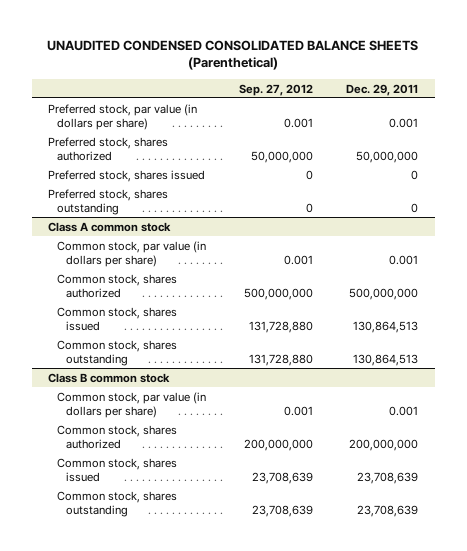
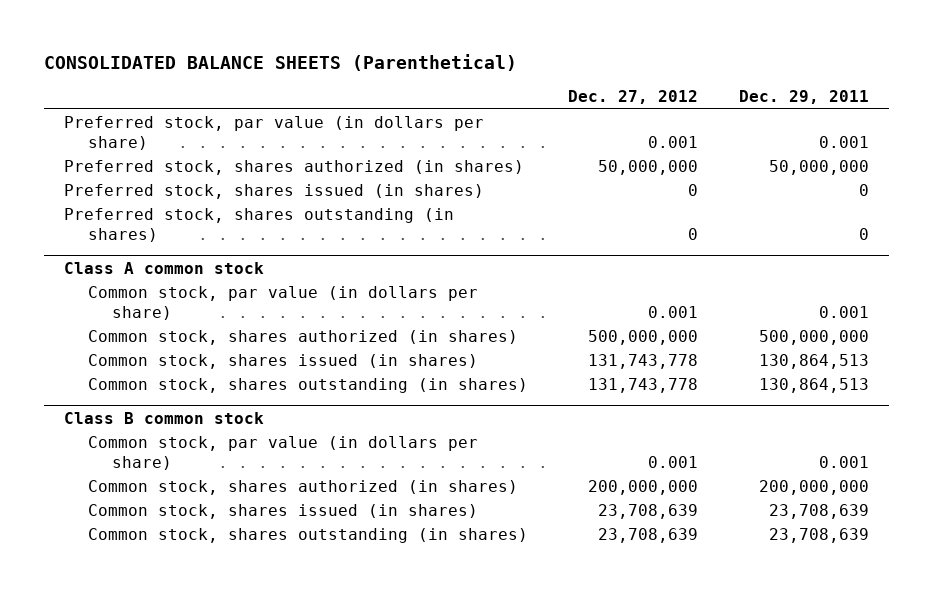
[47,39,419,71] UNAUDITED CONDENSED CONSOLIDATED BALANCE SHEETS (Parenthetical) -> [44,53,518,71] CONSOLIDATED BALANCE SHEETS (Parenthetical)
[239,83,314,96] Sep. 27, 2012 -> none
none -> [568,90,699,105] Dec. 27, 2012
[48,136,169,161] Preferred stock, shares authorized -> [64,159,525,175] Preferred stock, shares authorized (in shares)
[48,169,206,182] Preferred stock, shares issued -> [64,183,485,199] Preferred stock, shares issued (in shares)
[48,188,169,215] Preferred stock, shares outstanding -> [64,207,455,242] Preferred stock, shares outstanding (in shares)
[57,273,178,298] Common stock, shares authorized -> [87,329,518,345] Common stock, shares authorized (in shares)
[57,306,178,331] Common stock, shares issued -> [87,353,478,369] Common stock, shares issued (in shares)
[57,339,178,366] Common stock, shares outstanding -> [87,377,528,393] Common stock, shares outstanding (in shares)
[57,424,178,449] Common stock, shares authorized -> [87,479,518,495] Common stock, shares authorized (in shares)
[57,457,178,482] Common stock, shares issued -> [87,503,478,519] Common stock, shares issued (in shares)
[57,490,178,517] Common stock, shares outstanding -> [87,527,528,543] Common stock, shares outstanding (in shares)

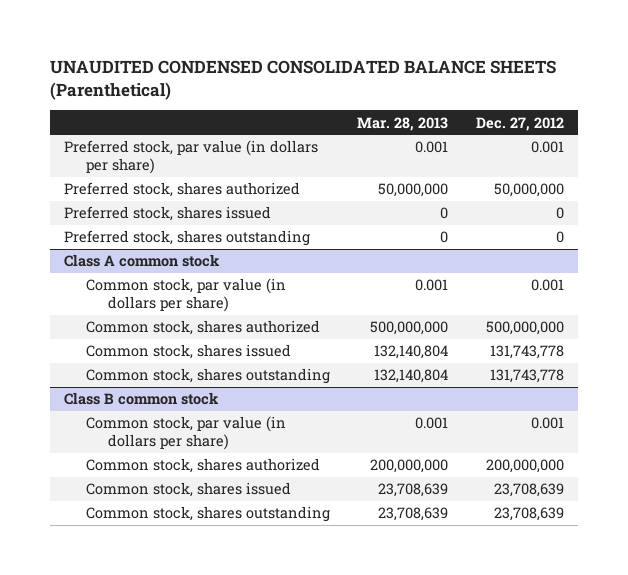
[44,53,518,71] CONSOLIDATED BALANCE SHEETS (Parenthetical) -> [49,59,556,100] UNAUDITED CONDENSED CONSOLIDATED BALANCE SHEETS (Parenthetical)
[738,90,869,105] Dec. 29, 2011 -> none
none -> [357,116,449,131] Mar. 28, 2013
[64,159,525,175] Preferred stock, shares authorized (in shares) -> [63,182,300,198] Preferred stock, shares authorized
[64,183,485,199] Preferred stock, shares issued (in shares) -> [63,206,271,222] Preferred stock, shares issued
[64,207,455,242] Preferred stock, shares outstanding (in shares) -> [63,230,310,247] Preferred stock, shares outstanding
[87,329,518,345] Common stock, shares authorized (in shares) -> [85,320,320,336] Common stock, shares authorized
[87,353,478,369] Common stock, shares issued (in shares) -> [85,344,291,360] Common stock, shares issued
[87,377,528,393] Common stock, shares outstanding (in shares) -> [85,368,330,385] Common stock, shares outstanding
[87,479,518,495] Common stock, shares authorized (in shares) -> [85,458,320,474] Common stock, shares authorized
[87,503,478,519] Common stock, shares issued (in shares) -> [85,482,291,498] Common stock, shares issued
[87,527,528,543] Common stock, shares outstanding (in shares) -> [85,506,330,523] Common stock, shares outstanding

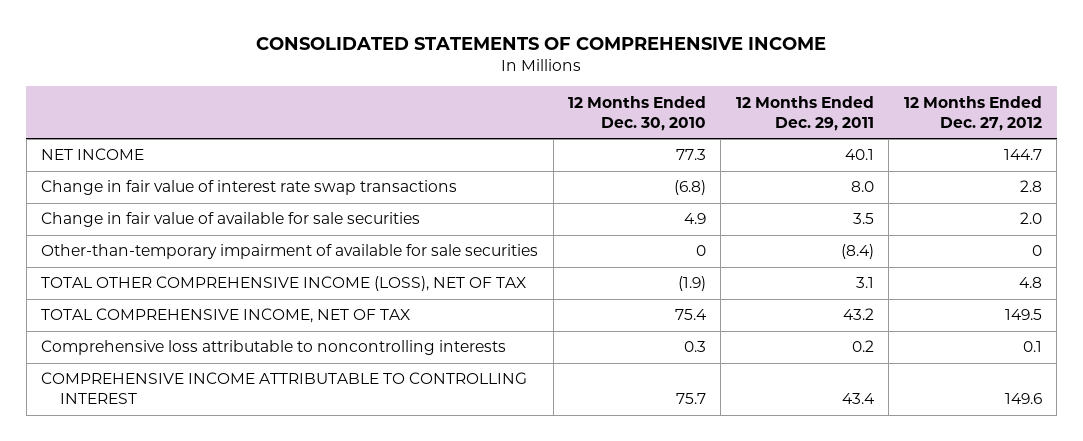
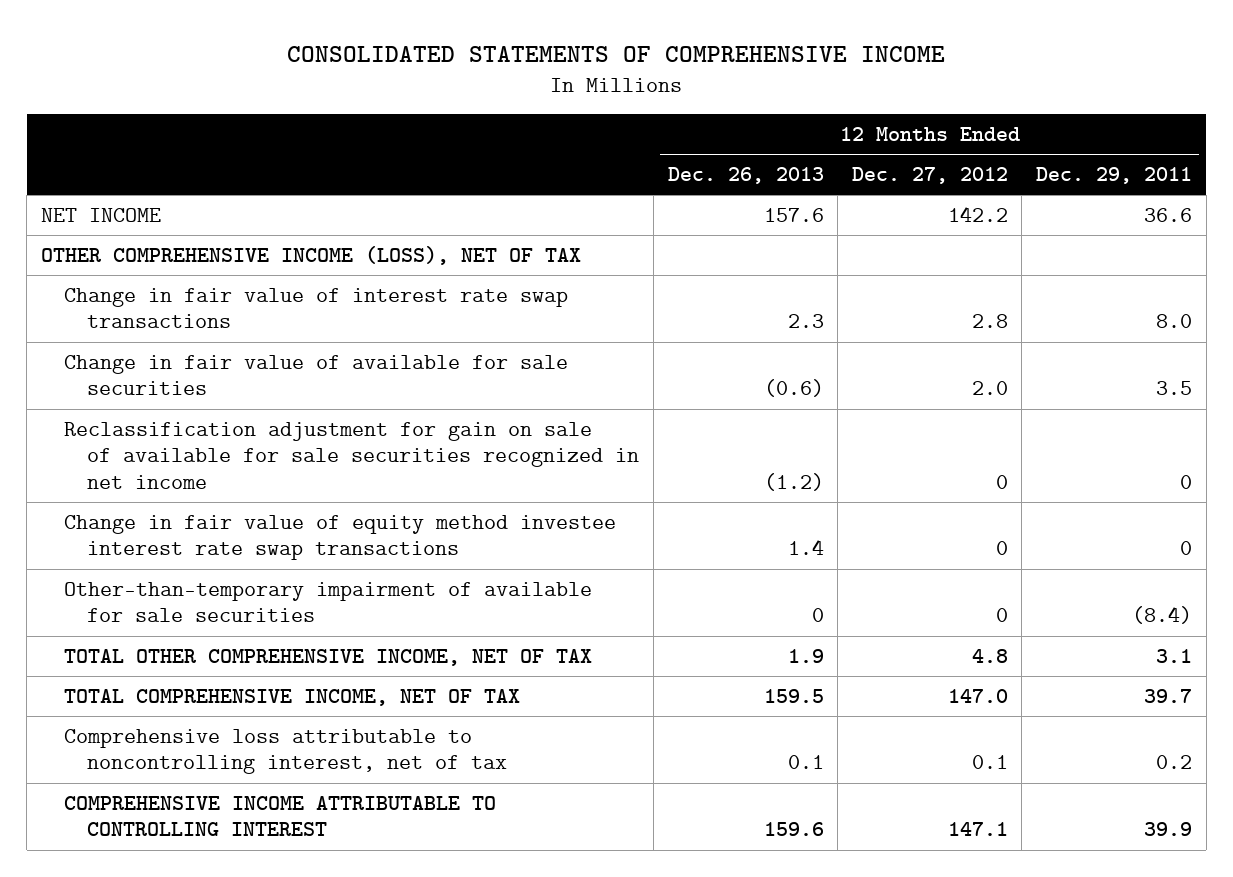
[567,95,706,131] 12 Months Ended Dec. 30, 2010 -> none
none -> [667,167,824,185] Dec. 26, 2013
[844,149,874,161] 40.1 -> [1143,207,1192,222] 36.6
[1003,149,1042,161] 144.7 -> [947,205,1008,222] 142.2
none -> [40,245,581,265] OTHER COMPREHENSIVE INCOME (LOSS), NET OF TAX
none -> [64,421,640,489] Reclassification adjustment for gain on sale of available for sale securities recognized in net income
none -> [64,514,617,561] Change in fair value of equity method investee interest rate swap transactions
[41,276,527,292] TOTAL OTHER COMPREHENSIVE INCOME (LOSS), NET OF TAX -> [64,648,593,666] TOTAL OTHER COMPREHENSIVE INCOME, NET OF TAX
[842,308,874,321] 43.2 -> [1143,688,1192,703] 39.7
[1004,309,1042,321] 149.5 -> [947,688,1008,703] 147.0
[41,340,507,356] Comprehensive loss attributable to noncontrolling interests -> [64,728,508,775] Comprehensive loss attributable to noncontrolling interest, net of tax
[841,393,875,405] 43.4 -> [1143,822,1192,837] 39.9
[1004,393,1042,405] 149.6 -> [947,822,1008,837] 147.1

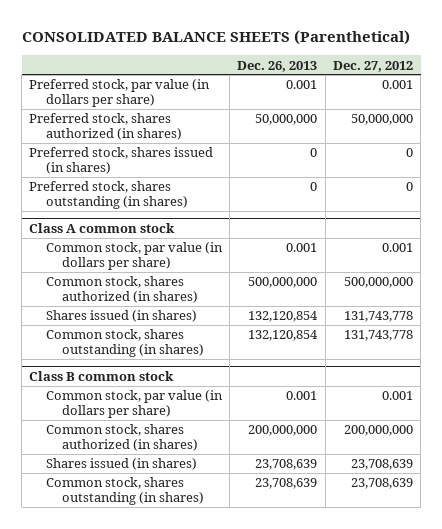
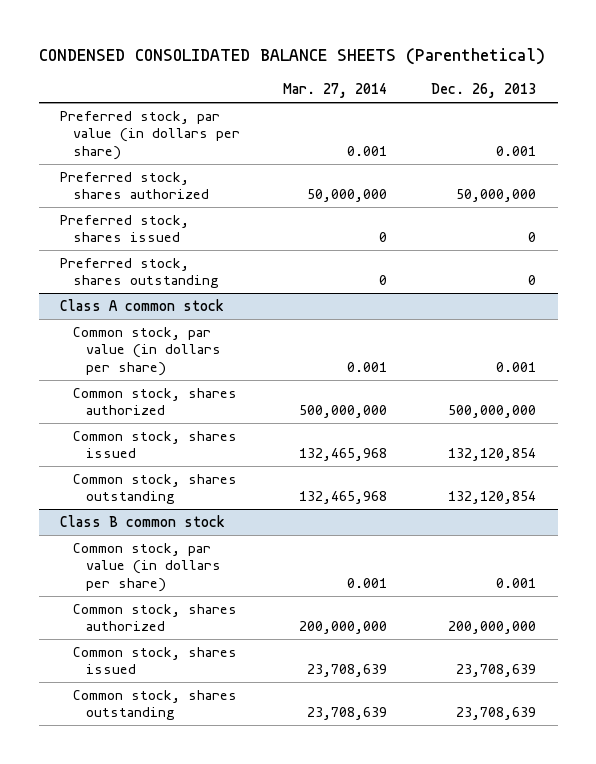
[21,30,410,46] CONSOLIDATED BALANCE SHEETS (Parenthetical) -> [38,48,545,66] CONDENSED CONSOLIDATED BALANCE SHEETS (Parenthetical)
[332,60,413,72] Dec. 27, 2012 -> none
none -> [283,83,388,99] Mar. 27, 2014
[29,113,182,141] Preferred stock, shares authorized (in shares) -> [60,172,210,200] Preferred stock, shares authorized
[29,147,214,175] Preferred stock, shares issued (in shares) -> [60,215,190,243] Preferred stock, shares issued
[29,181,188,210] Preferred stock, shares outstanding (in shares) -> [60,258,220,289] Preferred stock, shares outstanding
[45,276,199,304] Common stock, shares authorized (in shares) -> [73,388,238,416] Common stock, shares authorized
[45,310,197,323] Shares issued (in shares) -> [73,431,238,459] Common stock, shares issued
[45,329,205,358] Common stock, shares outstanding (in shares) -> [73,474,238,505] Common stock, shares outstanding
[45,424,199,452] Common stock, shares authorized (in shares) -> [73,604,238,632] Common stock, shares authorized
[45,458,197,471] Shares issued (in shares) -> [73,647,238,675] Common stock, shares issued
[45,477,205,506] Common stock, shares outstanding (in shares) -> [73,690,238,721] Common stock, shares outstanding

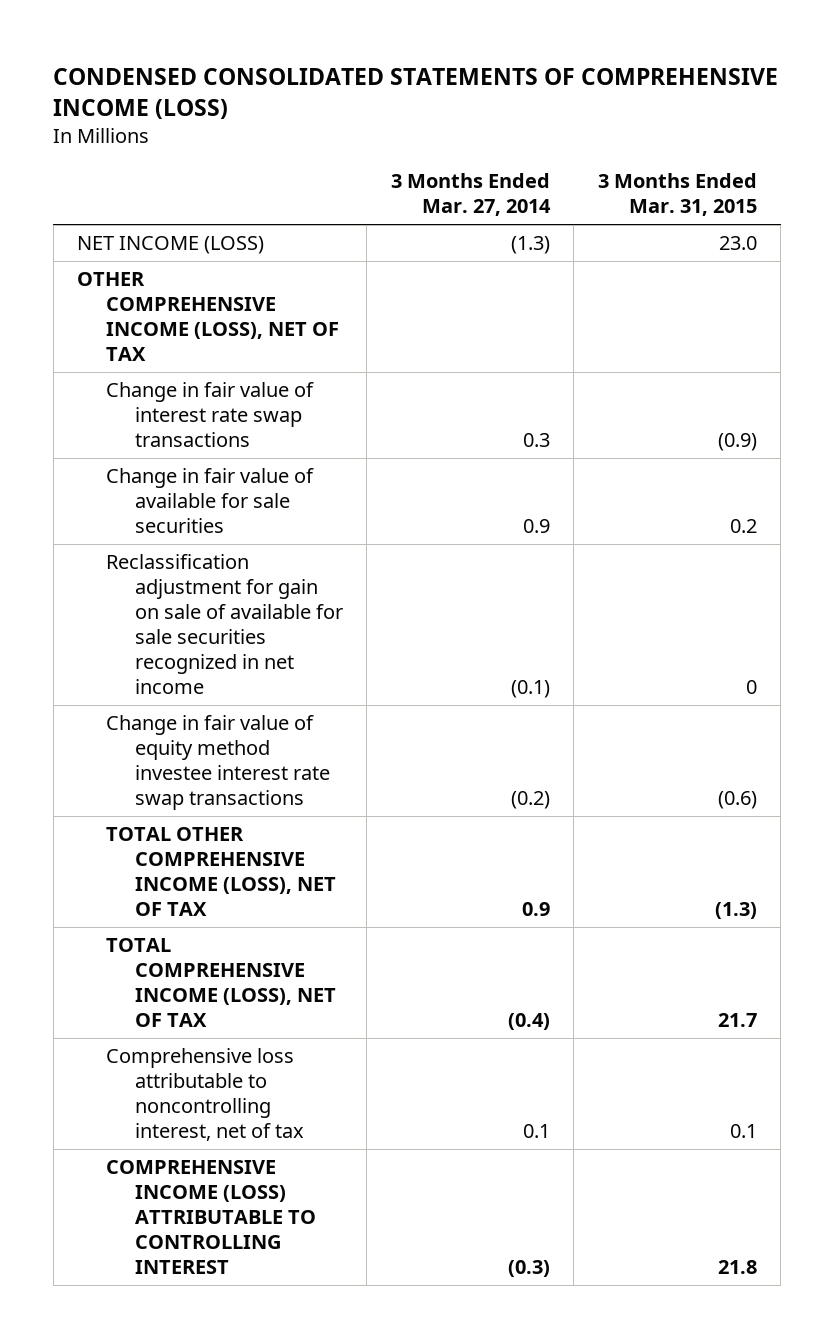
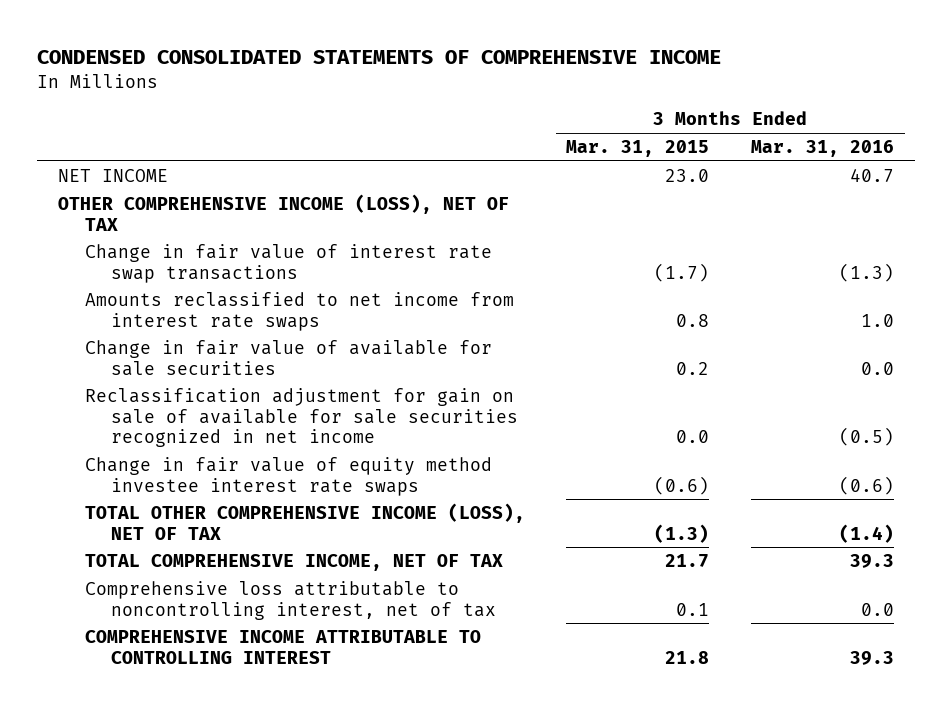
[53,67,779,119] CONDENSED CONSOLIDATED STATEMENTS OF COMPREHENSIVE INCOME (LOSS) -> [37,50,722,65] CONDENSED CONSOLIDATED STATEMENTS OF COMPREHENSIVE INCOME
[390,173,551,217] 3 Months Ended Mar. 27, 2014 -> none
none -> [751,140,895,158] Mar. 31, 2016
[77,236,265,255] NET INCOME (LOSS) -> [58,169,169,183] NET INCOME
[717,433,757,452] (0.9) -> [654,262,710,282] (1.7)
none -> [84,292,514,331] Amounts reclassified to net income from interest rate swaps
[745,680,757,695] 0 -> [676,430,710,444] 0.0
[106,715,330,811] Change in fair value of equity method investee interest rate swap transactions -> [84,457,492,496] Change in fair value of equity method investee interest rate swaps
[106,938,336,1028] TOTAL COMPREHENSIVE INCOME (LOSS), NET OF TAX -> [84,554,503,572] TOTAL COMPREHENSIVE INCOME, NET OF TAX
[106,1160,316,1275] COMPREHENSIVE INCOME (LOSS) ATTRIBUTABLE TO CONTROLLING INTEREST -> [84,630,481,664] COMPREHENSIVE INCOME ATTRIBUTABLE TO CONTROLLING INTEREST

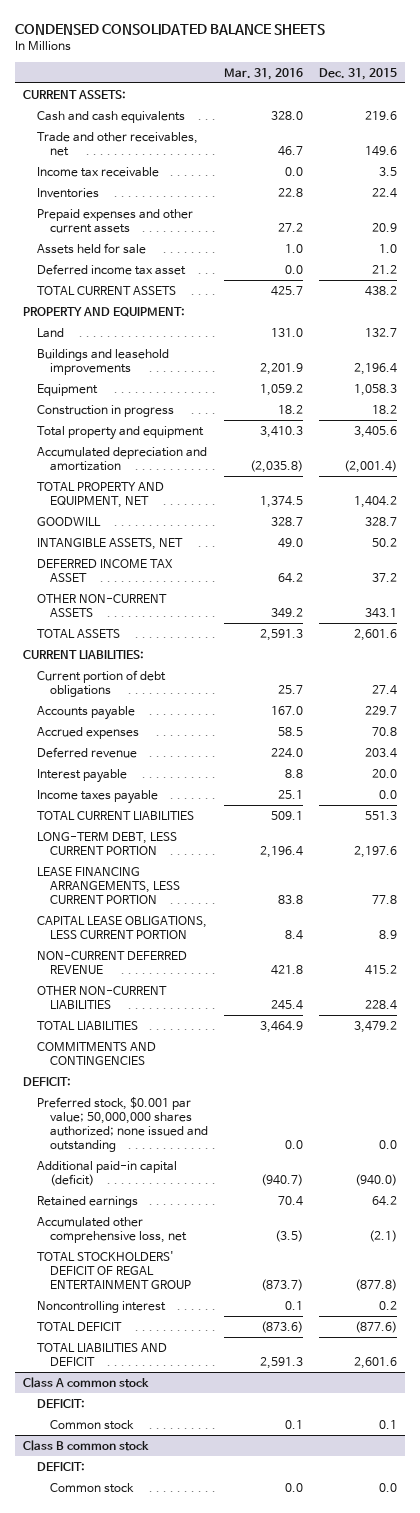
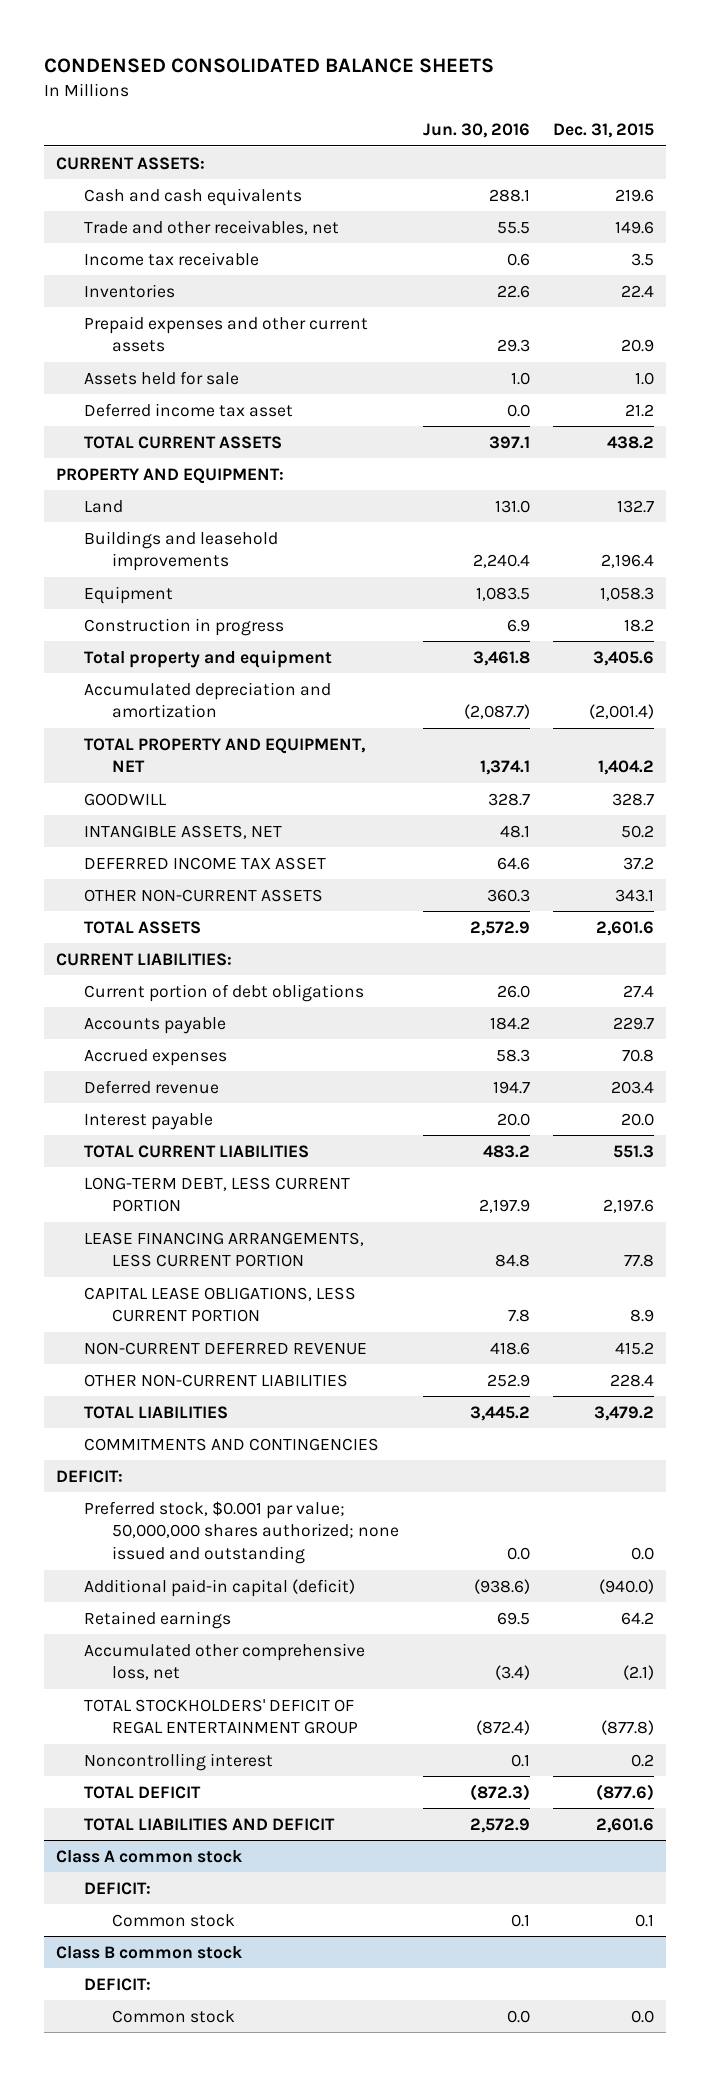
[224,67,304,80] Mar. 31, 2016 -> none
none -> [422,123,530,139] Jun. 30, 2016
[36,789,158,804] Income taxes payable -> none

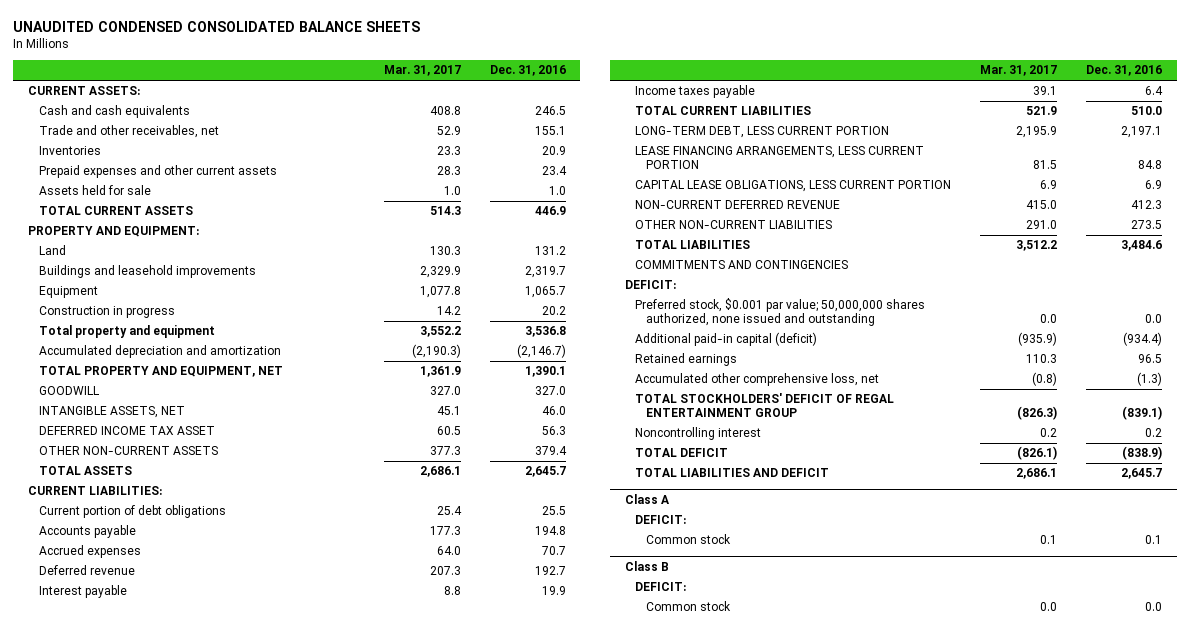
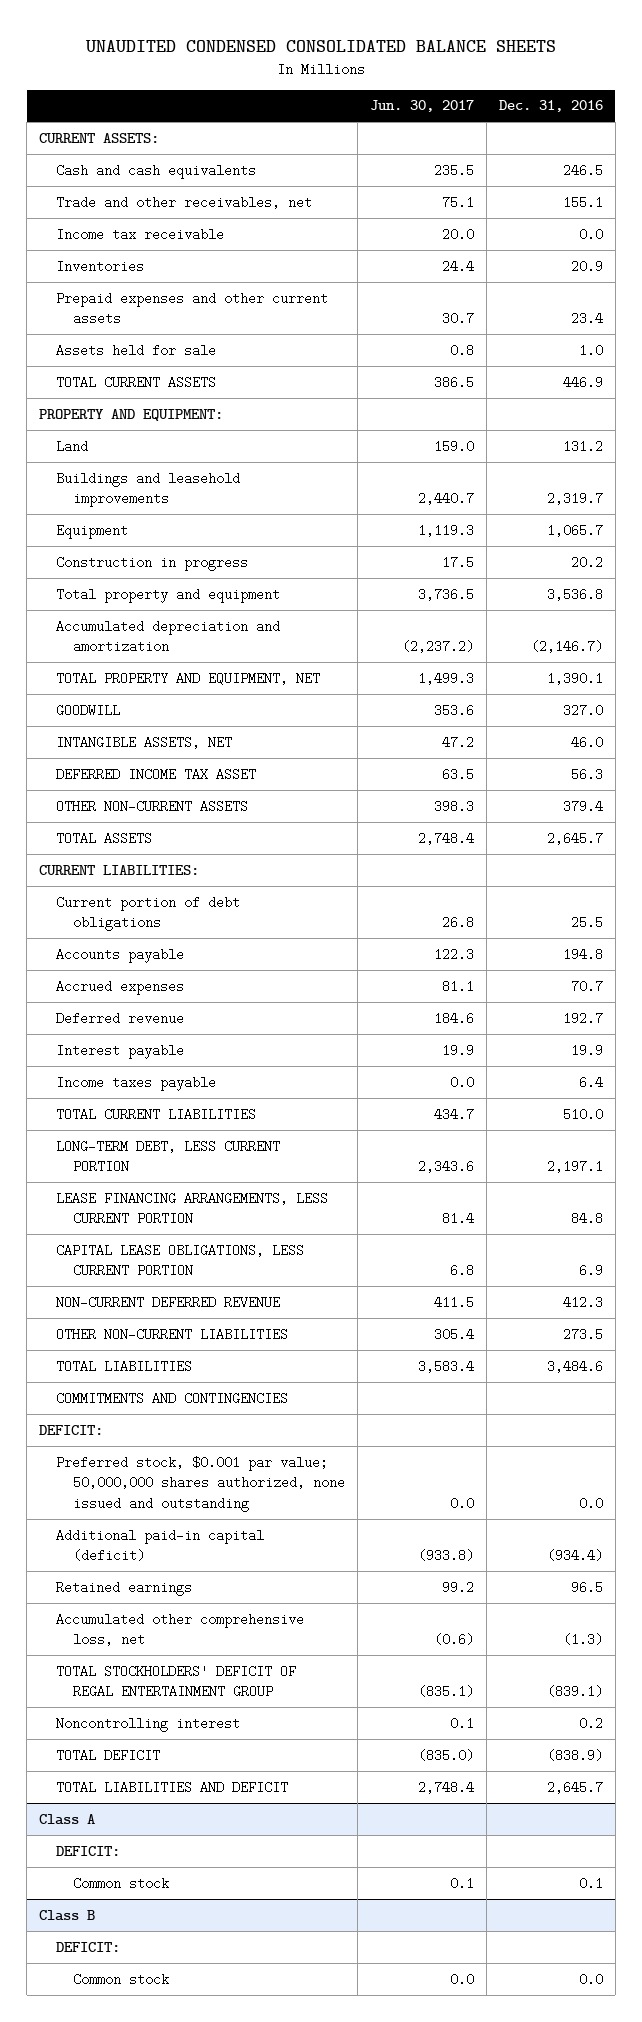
[383,65,461,77] Mar. 31, 2017 -> none
none -> [369,100,474,113] Jun. 30, 2017
none -> [55,227,224,241] Income tax receivable

